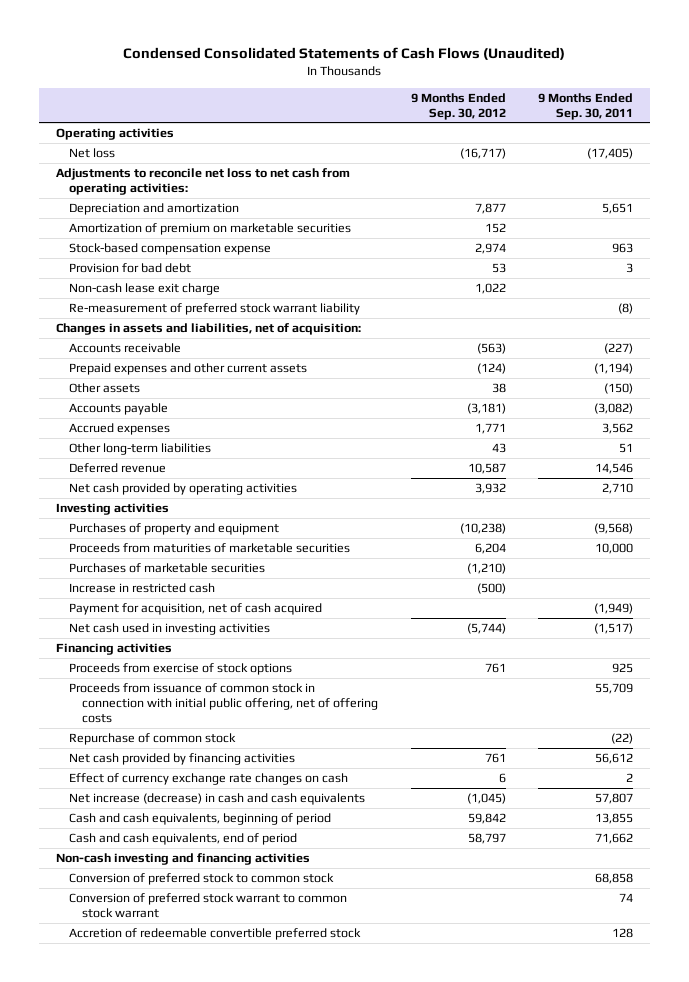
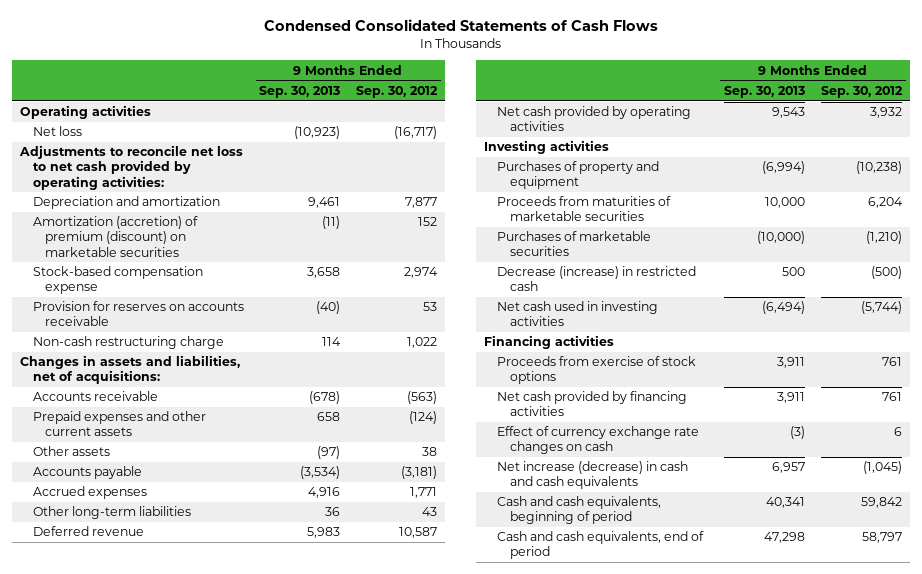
[123,47,566,61] Condensed Consolidated Statements of Cash Flows (Unaudited) -> [263,19,658,32] Condensed Consolidated Statements of Cash Flows
[538,92,634,120] 9 Months Ended Sep. 30, 2011 -> none
none -> [259,85,341,98] Sep. 30, 2013
[55,167,350,195] Adjustments to reconcile net loss to net cash from operating activities: -> [18,145,243,190] Adjustments to reconcile net loss to net cash provided by operating activities:
[68,222,351,235] Amortization of premium on marketable securities -> [32,216,198,257] Amortization (accretion) of premium (discount) on marketable securities
[68,302,360,315] Re-measurement of preferred stock warrant liability -> none
[68,262,191,273] Provision for bad debt -> [32,301,244,327] Provision for reserves on accounts receivable
[68,282,220,295] Non-cash lease exit charge -> [32,336,224,350] Non-cash restructuring charge
[55,322,361,335] Changes in assets and liabilities, net of acquisition: -> [19,355,240,385] Changes in assets and liabilities, net of acquisitions:
[68,602,322,615] Payment for acquisition, net of cash acquired -> none
[68,582,215,593] Increase in restricted cash -> [496,266,696,292] Decrease (increase) in restricted cash
[68,682,379,723] Proceeds from issuance of common stock in connection with initial public offering, net of offering costs -> none
[68,732,236,745] Repurchase of common stock -> none
[55,852,310,865] Non-cash investing and financing activities -> none
[68,872,334,885] Conversion of preferred stock to common stock -> none
[68,892,347,918] Conversion of preferred stock warrant to common stock warrant -> none
[68,927,361,940] Accretion of redeemable convertible preferred stock -> none

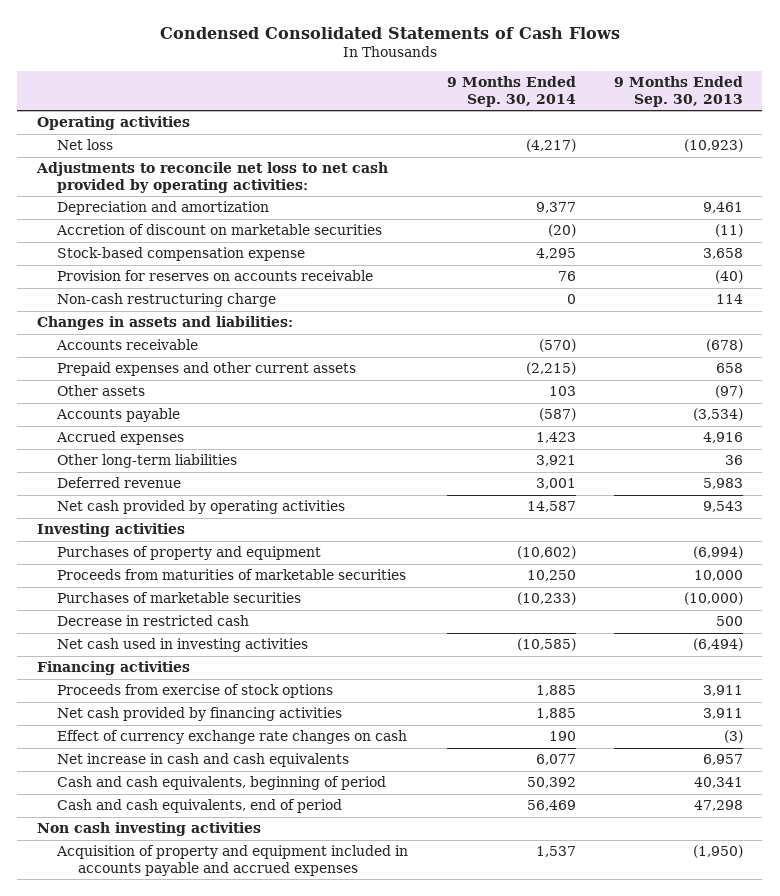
[356,85,439,98] Sep. 30, 2012 -> none
none -> [446,76,576,107] 9 Months Ended Sep. 30, 2014
[32,216,198,257] Amortization (accretion) of premium (discount) on marketable securities -> [56,224,383,236] Accretion of discount on marketable securities
[19,355,240,385] Changes in assets and liabilities, net of acquisitions: -> [36,316,293,331] Changes in assets and liabilities:
[496,266,696,292] Decrease (increase) in restricted cash -> [57,615,250,627] Decrease in restricted cash
[496,461,688,490] Net increase (decrease) in cash and cash equivalents -> [57,753,350,768] Net increase in cash and cash equivalents
none -> [36,822,261,837] Non cash investing activities
none -> [56,845,409,877] Acquisition of property and equipment included in accounts payable and accrued expenses

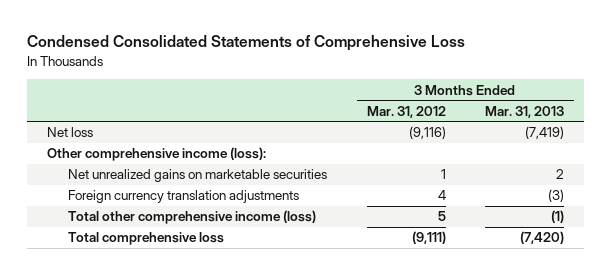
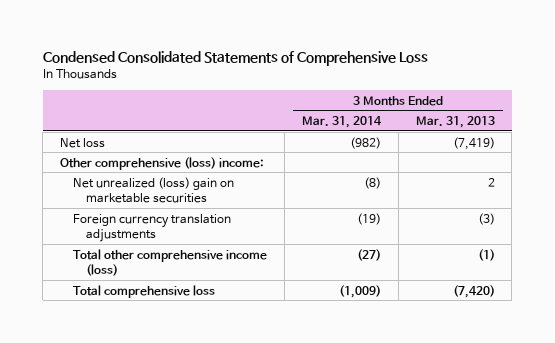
[366,105,446,118] Mar. 31, 2012 -> none
none -> [301,116,382,129] Mar. 31, 2014
[46,147,266,162] Other comprehensive income (loss): -> [60,156,265,170] Other comprehensive (loss) income:
[67,169,327,183] Net unrealized gains on marketable securities -> [72,176,234,203] Net unrealized (loss) gain on marketable securities

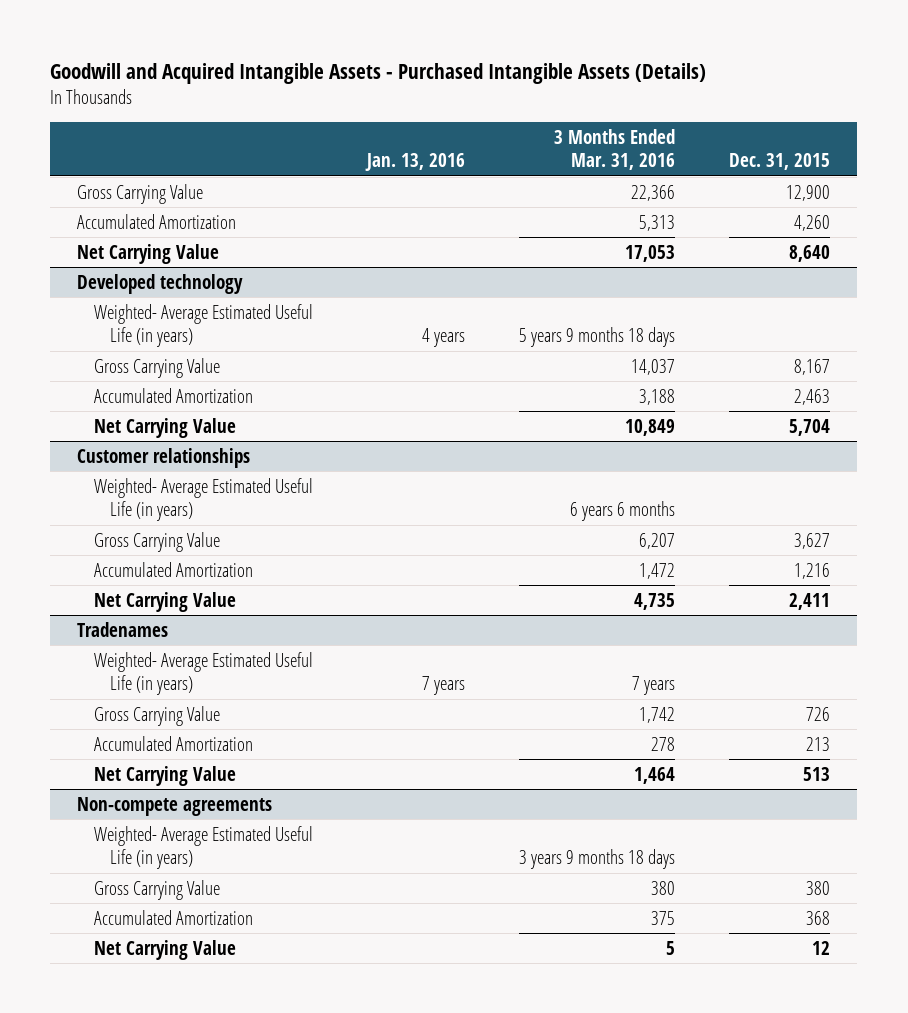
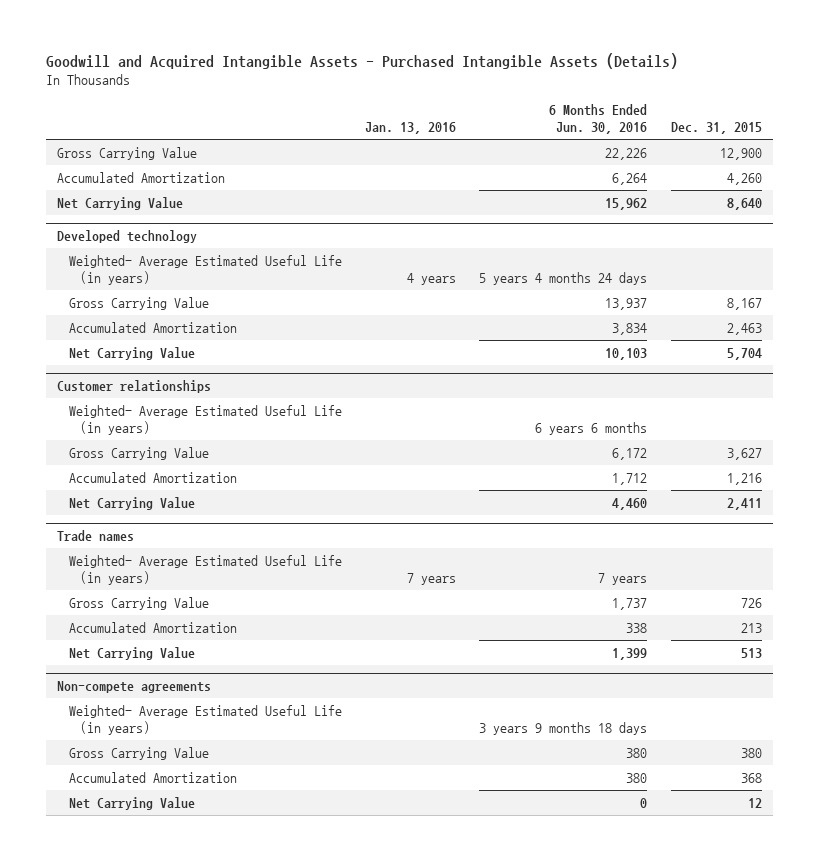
[554,128,676,171] 3 Months Ended Mar. 31, 2016 -> none
none -> [549,104,648,135] 6 Months Ended Jun. 30, 2016
[77,621,169,637] Tradenames -> [57,530,135,542] Trade names

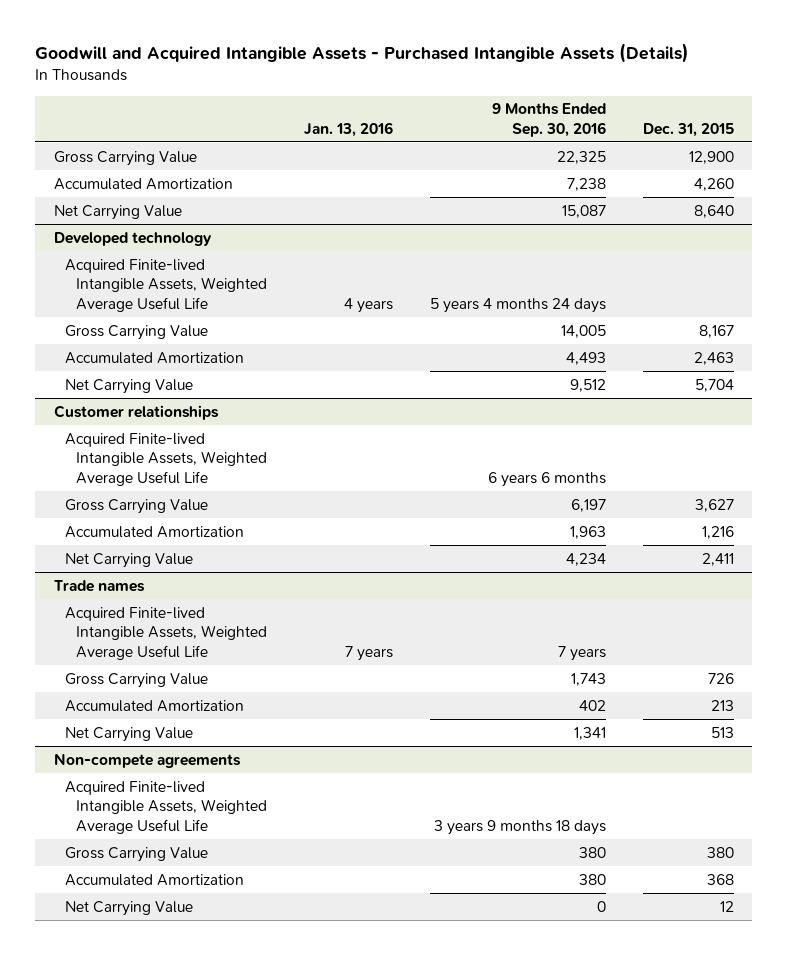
[549,104,648,135] 6 Months Ended Jun. 30, 2016 -> none
none -> [491,103,606,137] 9 Months Ended Sep. 30, 2016
[68,254,342,285] Weighted- Average Estimated Useful Life (in years) -> [64,258,267,313] Acquired Finite-lived Intangible Assets, Weighted Average Useful Life
[68,404,342,435] Weighted- Average Estimated Useful Life (in years) -> [64,432,267,487] Acquired Finite-lived Intangible Assets, Weighted Average Useful Life
[68,554,342,585] Weighted- Average Estimated Useful Life (in years) -> [64,606,267,661] Acquired Finite-lived Intangible Assets, Weighted Average Useful Life
[68,704,342,735] Weighted- Average Estimated Useful Life (in years) -> [64,780,267,835] Acquired Finite-lived Intangible Assets, Weighted Average Useful Life

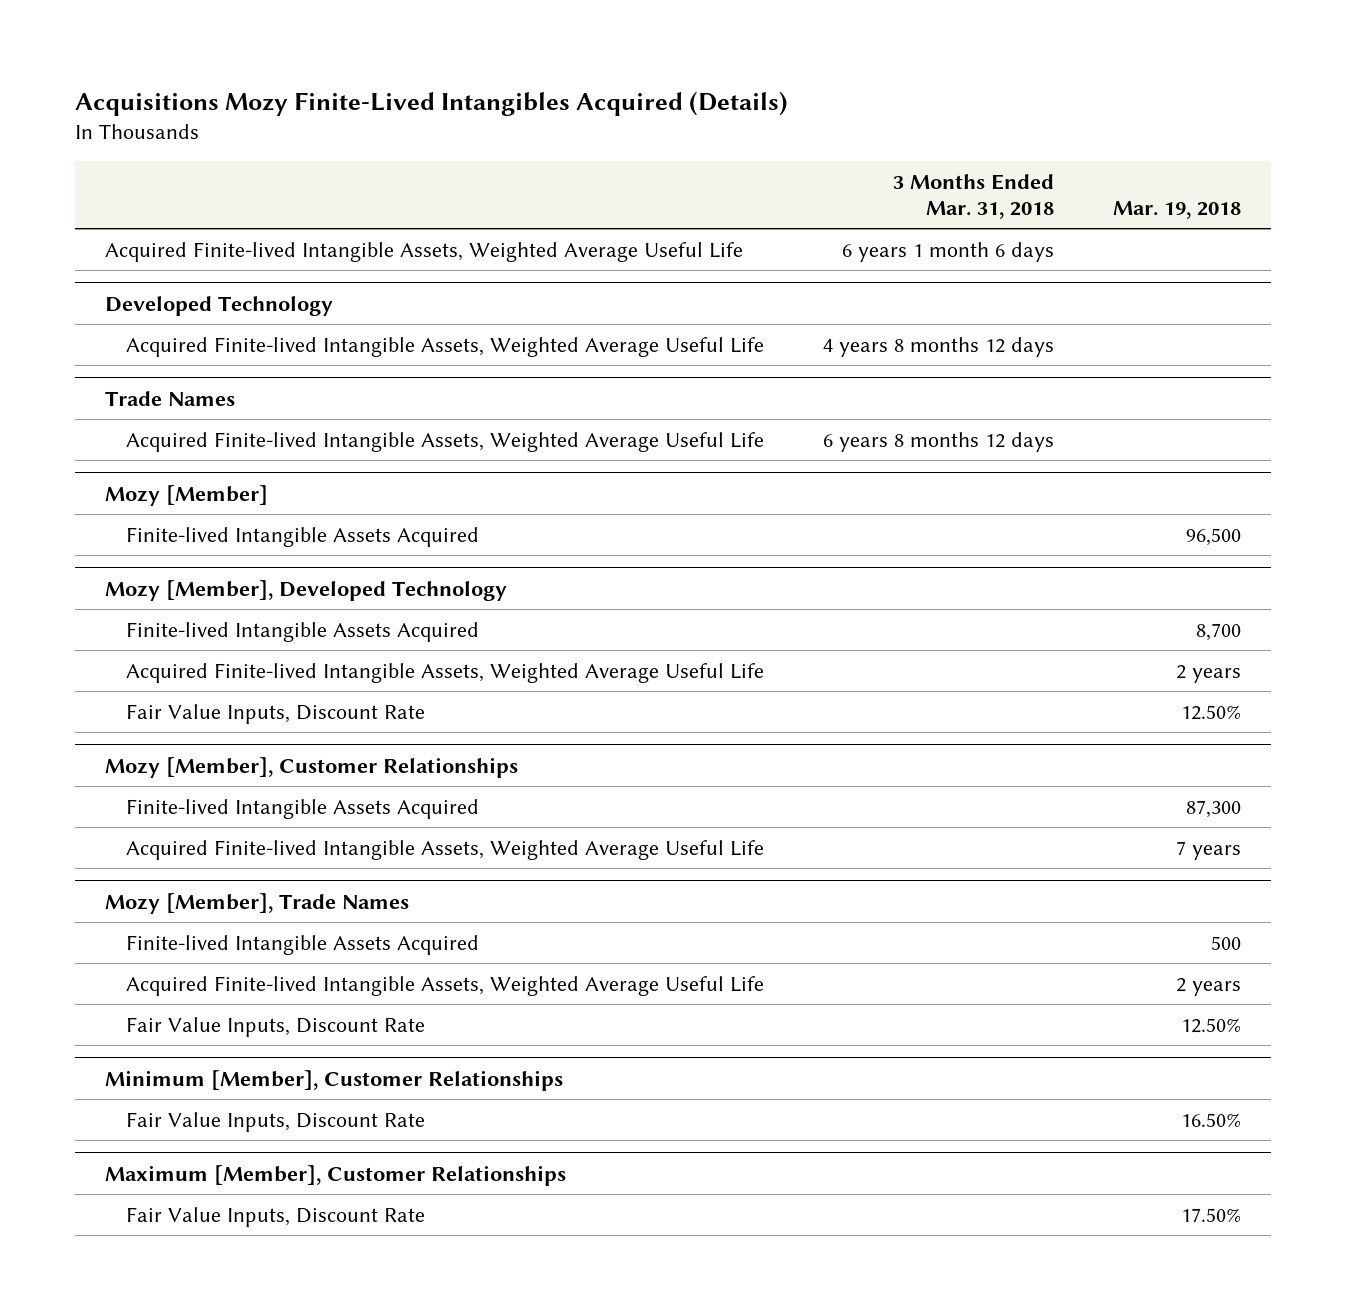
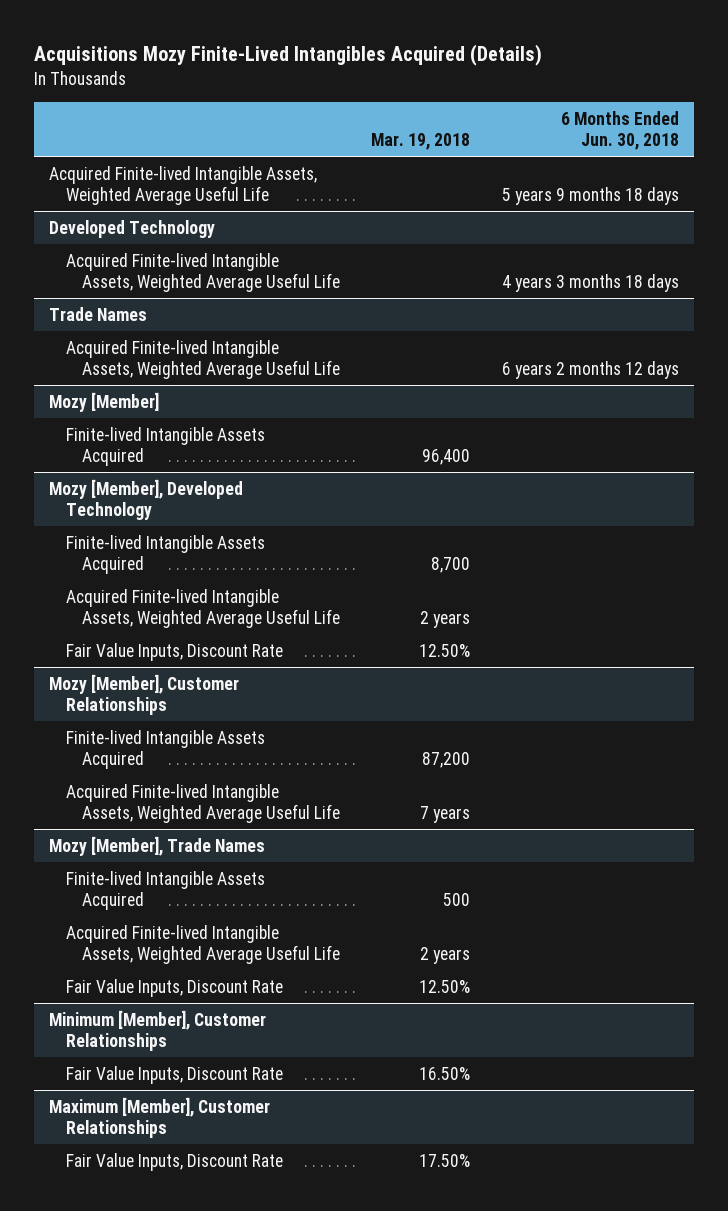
[893,174,1055,219] 3 Months Ended Mar. 31, 2018 -> none
none -> [560,110,679,150] 6 Months Ended Jun. 30, 2018
[1186,527,1242,546] 96,500 -> [422,448,471,465] 96,400
[1186,799,1242,818] 87,300 -> [422,751,471,768] 87,200

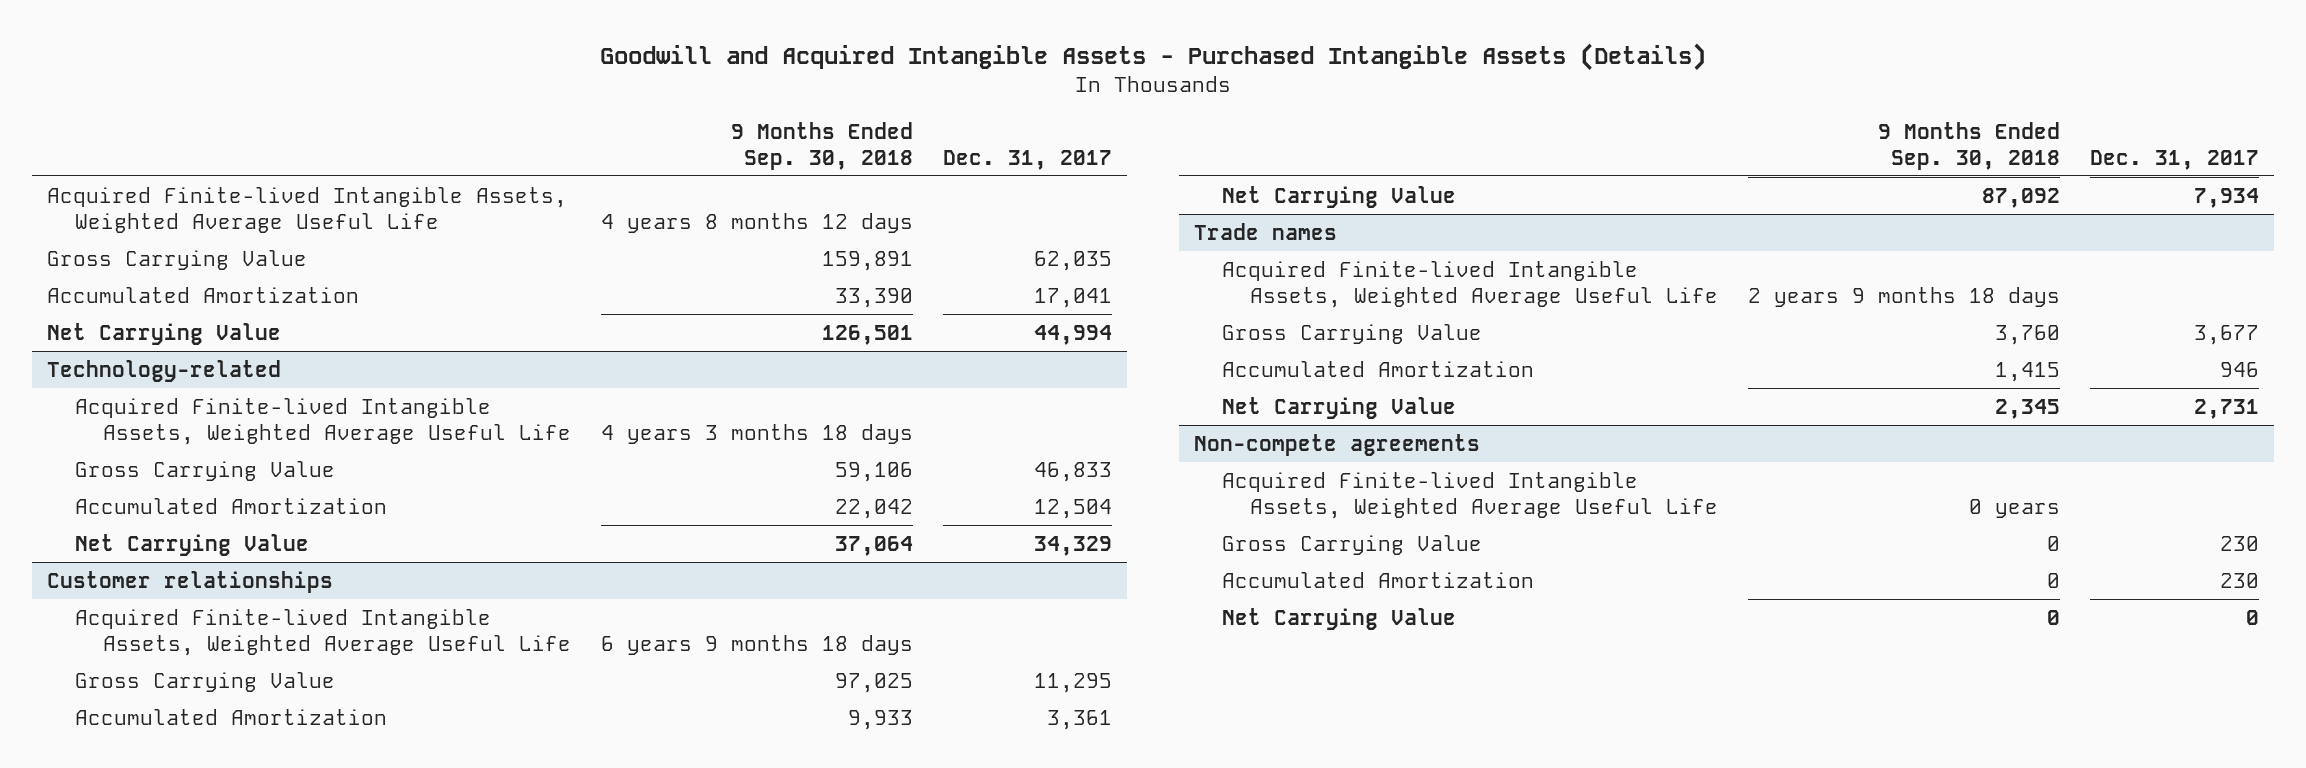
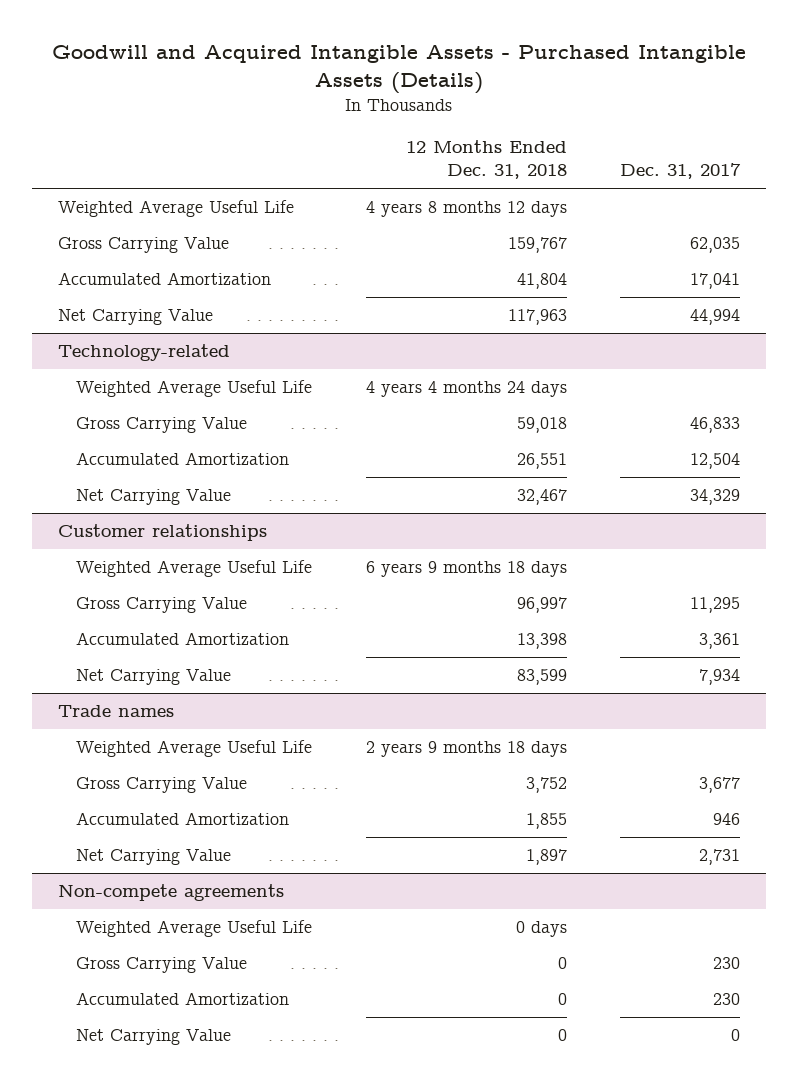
[731,121,914,170] 9 Months Ended Sep. 30, 2018 -> none
none -> [405,140,567,180] 12 Months Ended Dec. 31, 2018
[46,186,567,233] Acquired Finite-lived Intangible Assets, Weighted Average Useful Life -> [58,200,295,218] Weighted Average Useful Life
[75,397,572,445] Acquired Finite-lived Intangible Assets, Weighted Average Useful Life -> [76,380,313,398] Weighted Average Useful Life
[75,608,572,656] Acquired Finite-lived Intangible Assets, Weighted Average Useful Life -> [76,560,313,578] Weighted Average Useful Life
[1222,260,1719,308] Acquired Finite-lived Intangible Assets, Weighted Average Useful Life -> [76,740,313,758] Weighted Average Useful Life
[1222,471,1719,519] Acquired Finite-lived Intangible Assets, Weighted Average Useful Life -> [76,920,313,938] Weighted Average Useful Life

